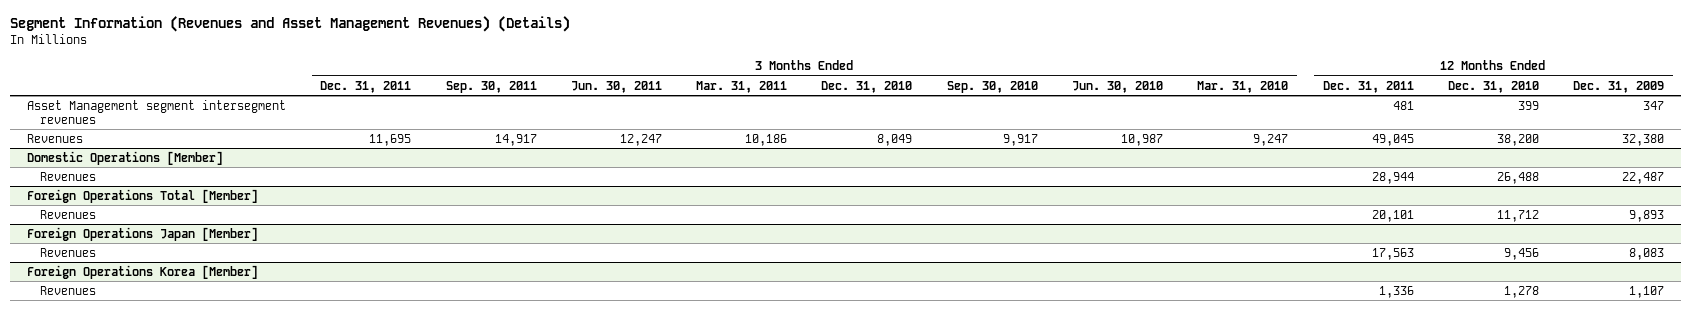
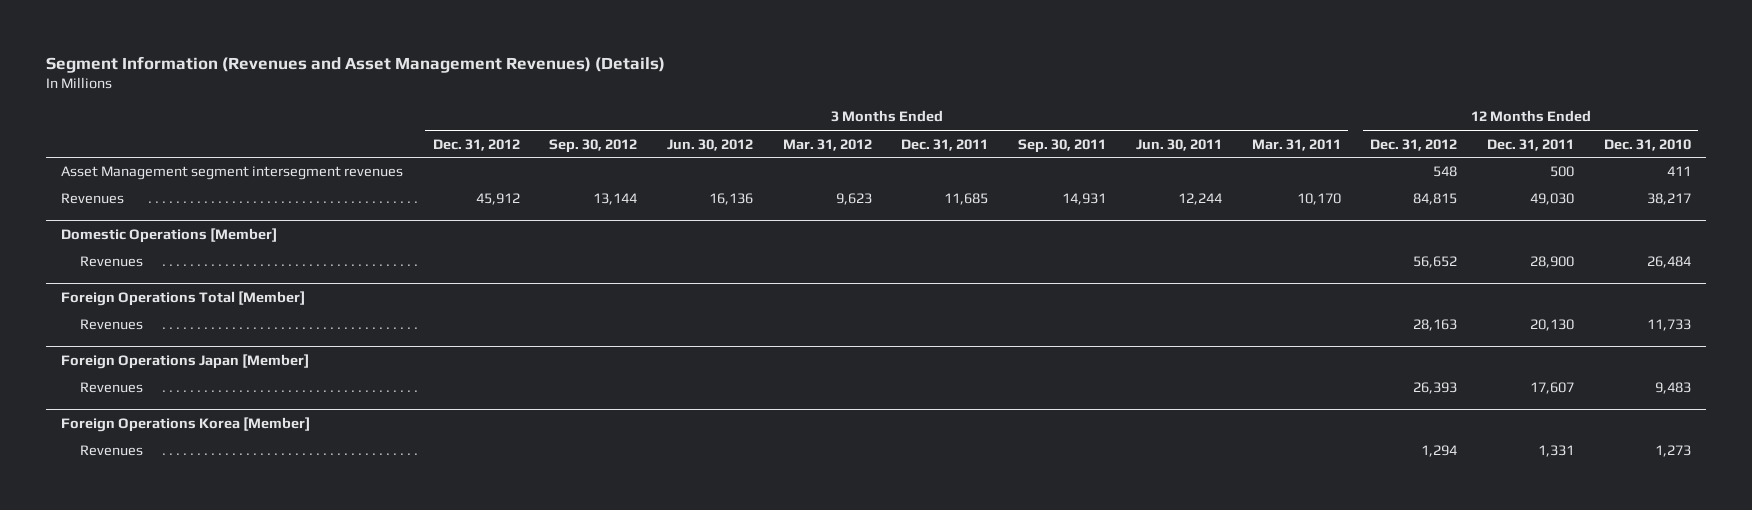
[821,80,913,93] Dec. 31, 2010 -> none
[946,80,1038,93] Sep. 30, 2010 -> none
[1072,80,1164,93] Jun. 30, 2010 -> none
[1197,80,1289,93] Mar. 31, 2010 -> none
[1573,80,1665,93] Dec. 31, 2009 -> none
none -> [432,138,520,151] Dec. 31, 2012
none -> [549,138,638,153] Sep. 30, 2012
none -> [667,138,754,151] Jun. 30, 2012
none -> [782,138,872,151] Mar. 31, 2012
none -> [1370,138,1458,151] Dec. 31, 2012
[1392,100,1414,110] 481 -> [1550,166,1575,178] 500
[1517,100,1539,110] 399 -> [1666,166,1691,177] 411
[369,133,412,146] 11,695 -> [944,193,989,206] 11,685
[494,133,537,146] 14,917 -> [1062,193,1107,206] 14,931
[619,133,662,146] 12,247 -> [1177,193,1222,206] 12,244
[745,133,788,146] 10,186 -> [1296,193,1341,206] 10,170
[1371,133,1414,146] 49,045 -> [1530,193,1575,206] 49,030
[1496,133,1539,146] 38,200 -> [1646,193,1691,206] 38,217
[1371,171,1414,184] 28,944 -> [1530,256,1575,269] 28,900
[1496,171,1539,184] 26,488 -> [1646,256,1691,269] 26,484
[1371,209,1414,222] 20,101 -> [1530,319,1575,332] 20,130
[1496,209,1539,222] 11,712 -> [1646,319,1691,332] 11,733
[1371,247,1414,260] 17,563 -> [1530,382,1575,395] 17,607
[1503,247,1539,260] 9,456 -> [1654,382,1691,395] 9,483
[1378,285,1414,298] 1,336 -> [1538,445,1575,458] 1,331
[1503,285,1539,298] 1,278 -> [1654,445,1691,458] 1,273

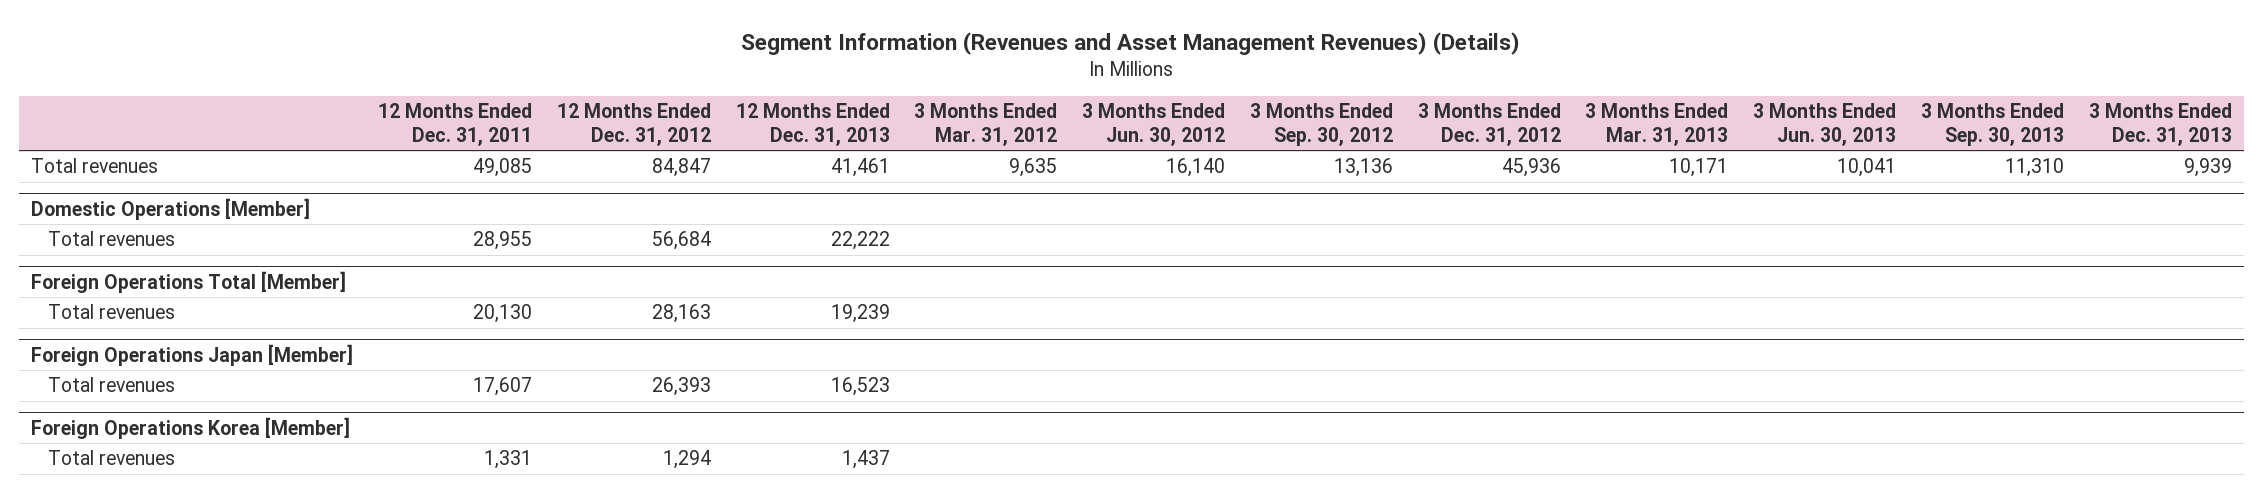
[901,138,989,151] Dec. 31, 2011 -> none
[1018,138,1107,153] Sep. 30, 2011 -> none
[1135,138,1222,151] Jun. 30, 2011 -> none
[1251,138,1341,151] Mar. 31, 2011 -> none
[1603,138,1691,151] Dec. 31, 2010 -> none
none -> [735,103,890,146] 12 Months Ended Dec. 31, 2013
none -> [1585,103,1729,146] 3 Months Ended Mar. 31, 2013
none -> [1753,103,1897,146] 3 Months Ended Jun. 30, 2013
none -> [1920,103,2064,146] 3 Months Ended Sep. 30, 2013
none -> [2088,103,2232,146] 3 Months Ended Dec. 31, 2013
[60,166,403,181] Asset Management segment intersegment revenues -> none
[60,193,124,205] Revenues -> [31,158,159,174] Total revenues
[475,193,520,206] 45,912 -> [1501,158,1561,178] 45,936
[593,193,638,206] 13,144 -> [1333,158,1393,178] 13,136
[709,193,754,206] 16,136 -> [1166,158,1226,178] 16,140
[835,193,872,206] 9,623 -> [1009,158,1058,178] 9,635
[1413,193,1458,206] 84,815 -> [651,158,711,178] 84,847
[1530,193,1575,206] 49,030 -> [473,158,533,178] 49,085
[80,256,144,268] Revenues -> [47,231,175,247] Total revenues
[1413,256,1458,269] 56,652 -> [651,231,711,251] 56,684
[1530,256,1575,269] 28,900 -> [473,231,533,251] 28,955
[80,319,144,331] Revenues -> [47,304,175,320] Total revenues
[80,382,144,394] Revenues -> [47,377,175,393] Total revenues
[80,445,144,457] Revenues -> [47,450,175,466] Total revenues

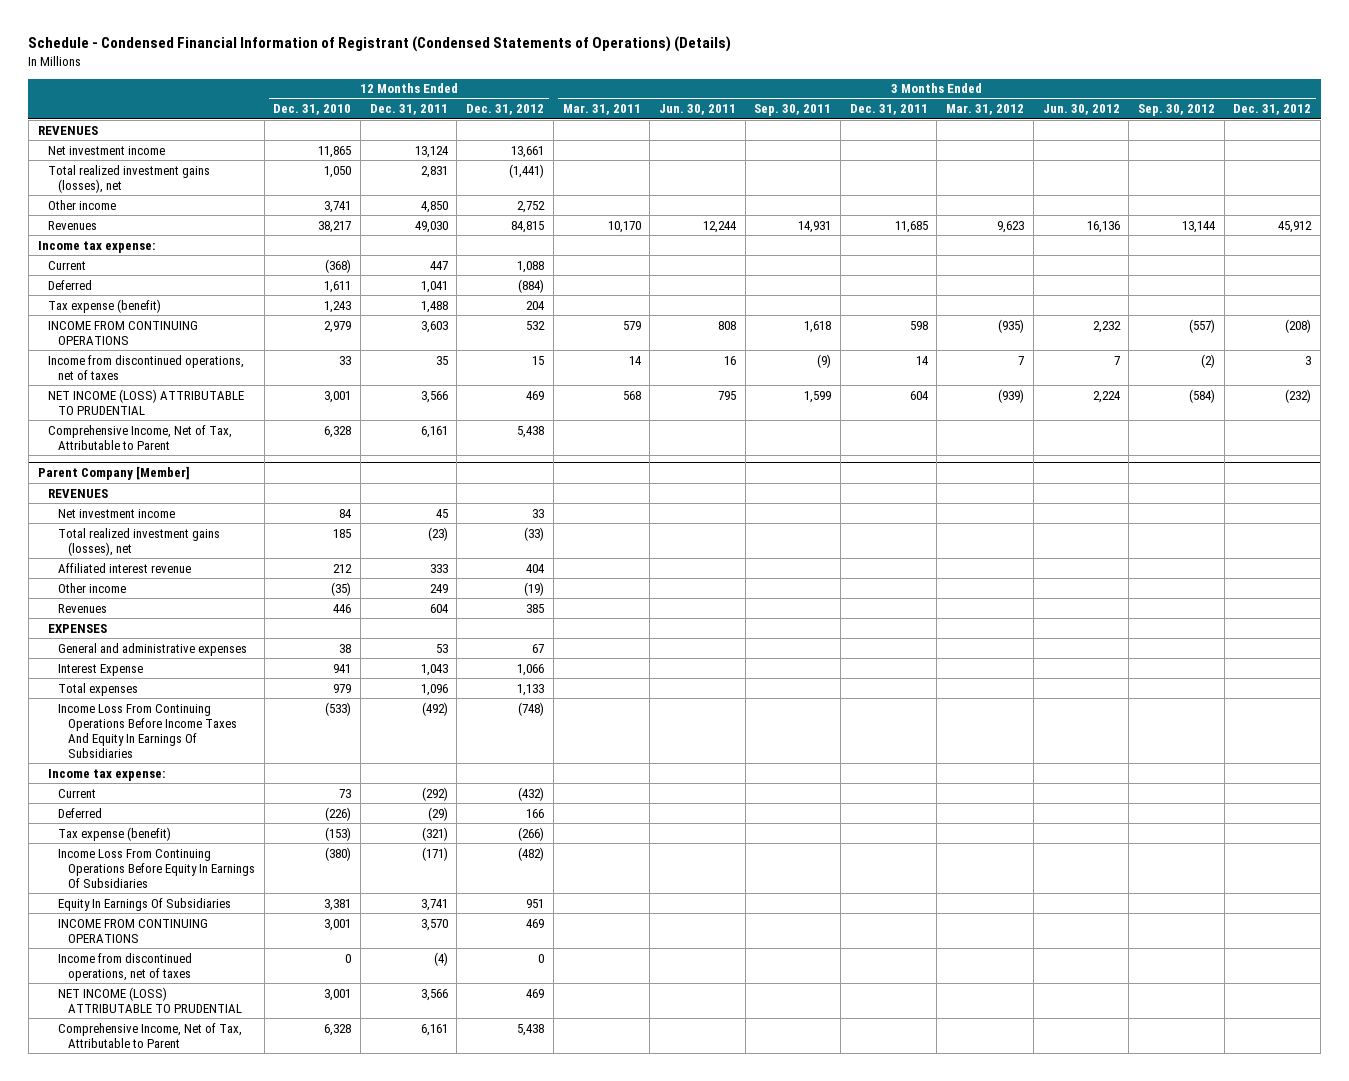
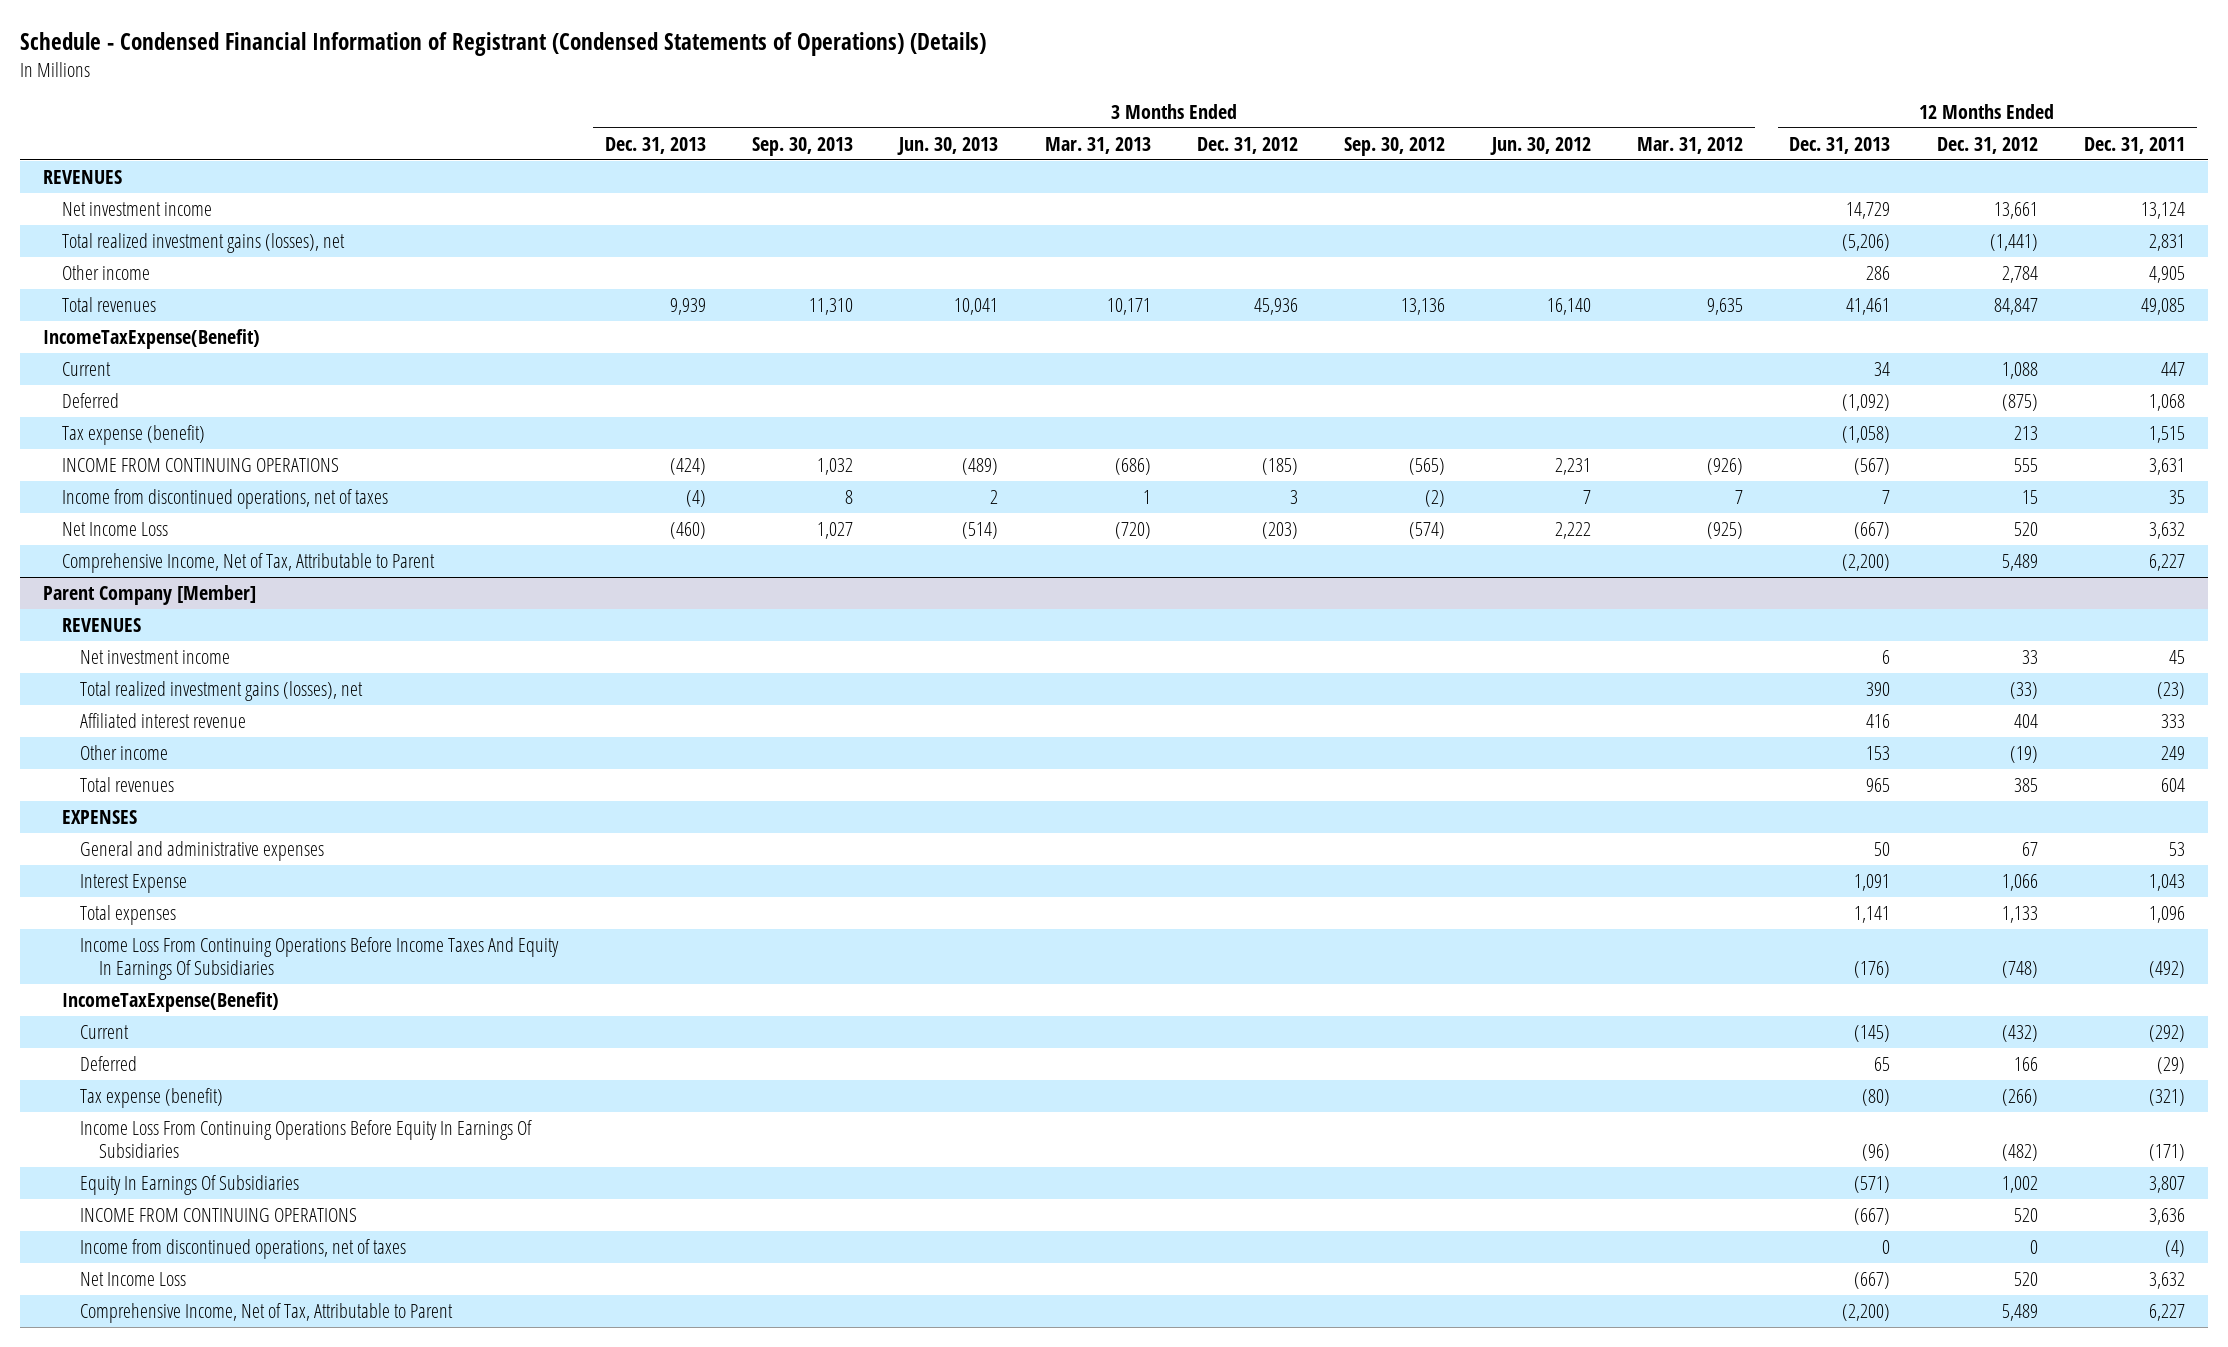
[273,104,352,116] Dec. 31, 2010 -> none
[562,104,641,116] Mar. 31, 2011 -> none
[658,104,736,116] Jun. 30, 2011 -> none
[754,104,832,117] Sep. 30, 2011 -> none
[849,104,928,116] Dec. 31, 2011 -> none
none -> [604,136,706,154] Dec. 31, 2013
none -> [751,136,853,156] Sep. 30, 2013
none -> [897,136,999,155] Jun. 30, 2013
none -> [1044,136,1151,154] Mar. 31, 2013
none -> [1789,136,1891,154] Dec. 31, 2013
[37,240,155,253] Income tax expense: -> none
[420,200,448,213] 4,850 -> [2148,265,2185,283] 4,905
[517,200,546,213] 2,752 -> [2001,265,2038,283] 2,784
[47,220,97,230] Revenues -> [61,296,156,312] Total revenues
[414,220,448,233] 49,030 -> [2140,297,2185,315] 49,085
[511,220,545,233] 84,815 -> [1993,297,2038,315] 84,847
[997,220,1025,233] 9,623 -> [1706,297,1743,315] 9,635
[1086,220,1120,233] 16,136 -> [1546,297,1591,315] 16,140
[1181,220,1216,233] 13,144 -> [1401,297,1446,315] 13,136
[1278,220,1313,233] 45,912 -> [1253,297,1298,315] 45,936
none -> [42,328,260,349] IncomeTaxExpense(Benefit)
[420,280,448,293] 1,041 -> [2148,393,2185,411] 1,068
[518,278,545,293] (884) -> [2001,393,2038,411] (875)
[420,300,448,313] 1,488 -> [2148,425,2185,443] 1,515
[526,300,546,310] 204 -> [2013,425,2038,440] 213
[420,320,448,333] 3,603 -> [2148,457,2185,475] 3,631
[526,320,546,330] 532 -> [2013,457,2038,472] 555
[998,318,1025,333] (935) -> [1706,457,1743,475] (926)
[1092,320,1121,333] 2,232 -> [1554,457,1591,475] 2,231
[1188,318,1215,333] (557) -> [1409,457,1446,475] (565)
[1285,318,1312,333] (208) -> [1261,457,1298,475] (185)
[47,388,244,415] NET INCOME (LOSS) ATTRIBUTABLE TO PRUDENTIAL -> [61,521,168,536] Net Income Loss
[420,390,448,403] 3,566 -> [2148,521,2185,539] 3,632
[526,390,545,400] 469 -> [2013,521,2038,536] 520
[998,388,1025,403] (939) -> [1706,521,1743,539] (925)
[1092,390,1121,403] 2,224 -> [1554,521,1591,539] 2,222
[1188,388,1215,403] (584) -> [1409,521,1446,539] (574)
[1285,388,1312,403] (232) -> [1261,521,1298,539] (203)
[420,425,448,438] 6,161 -> [2148,553,2185,571] 6,227
[517,425,545,438] 5,438 -> [2001,553,2038,571] 5,489
[57,603,107,613] Revenues -> [80,776,175,792] Total revenues
[47,768,165,781] Income tax expense: -> none
none -> [61,991,279,1012] IncomeTaxExpense(Benefit)
[420,898,448,911] 3,741 -> [2148,1175,2185,1193] 3,807
[526,898,545,908] 951 -> [2001,1175,2038,1193] 1,002
[420,918,448,931] 3,570 -> [2148,1207,2185,1225] 3,636
[526,918,545,928] 469 -> [2013,1207,2038,1222] 520
[57,986,242,1013] NET INCOME (LOSS) ATTRIBUTABLE TO PRUDENTIAL -> [80,1271,187,1286] Net Income Loss
[420,988,448,1001] 3,566 -> [2148,1271,2185,1289] 3,632
[526,988,545,998] 469 -> [2013,1271,2038,1286] 520
[420,1023,448,1036] 6,161 -> [2148,1303,2185,1321] 6,227
[517,1023,545,1036] 5,438 -> [2001,1303,2038,1321] 5,489

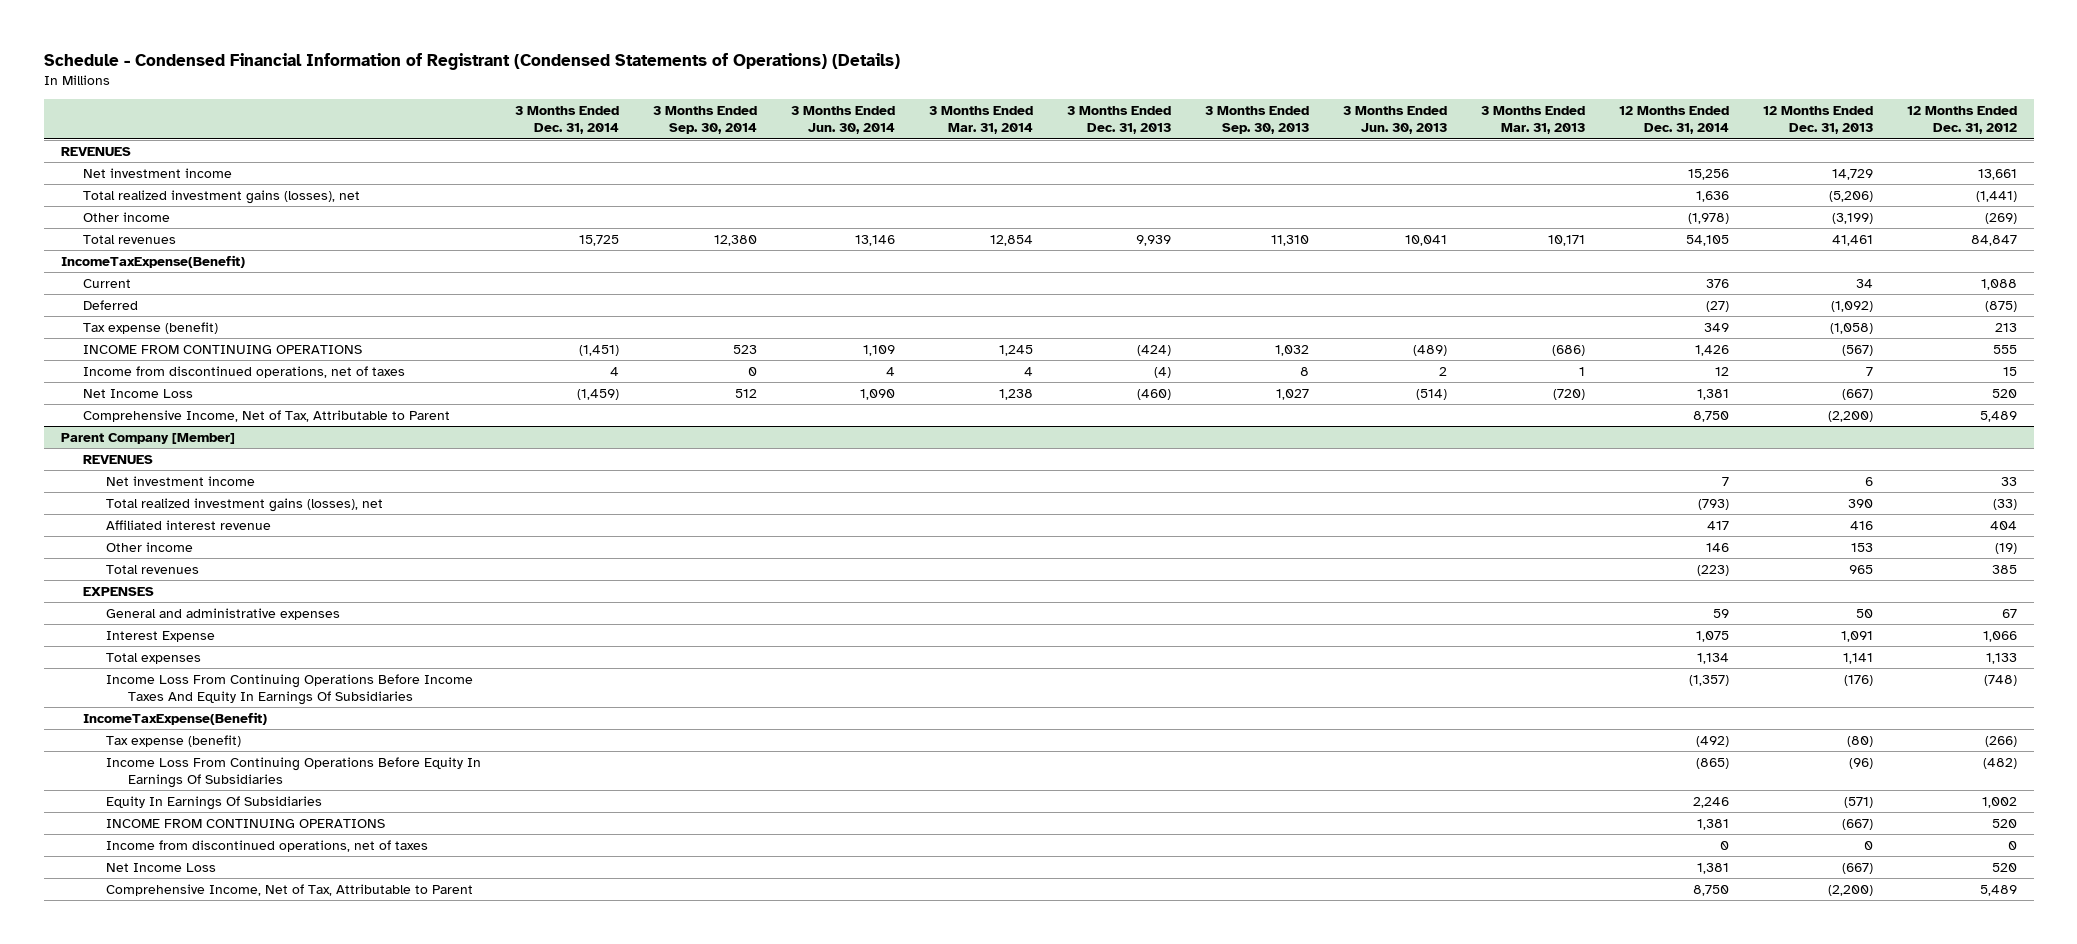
[1196,136,1298,154] Dec. 31, 2012 -> none
[1344,136,1446,156] Sep. 30, 2012 -> none
[1489,136,1591,155] Jun. 30, 2012 -> none
[1636,136,1743,154] Mar. 31, 2012 -> none
[2083,136,2185,154] Dec. 31, 2011 -> none
none -> [514,106,619,135] 3 Months Ended Dec. 31, 2014
none -> [652,106,757,135] 3 Months Ended Sep. 30, 2014
none -> [790,106,895,135] 3 Months Ended Jun. 30, 2014
none -> [928,106,1033,135] 3 Months Ended Mar. 31, 2014
none -> [1618,106,1729,135] 12 Months Ended Dec. 31, 2014
[1866,265,1891,280] 286 -> [1831,212,1873,224] (3,199)
[2001,265,2038,283] 2,784 -> [1984,212,2017,224] (269)
[80,1024,130,1039] Current -> none
[80,1055,138,1071] Deferred -> none

